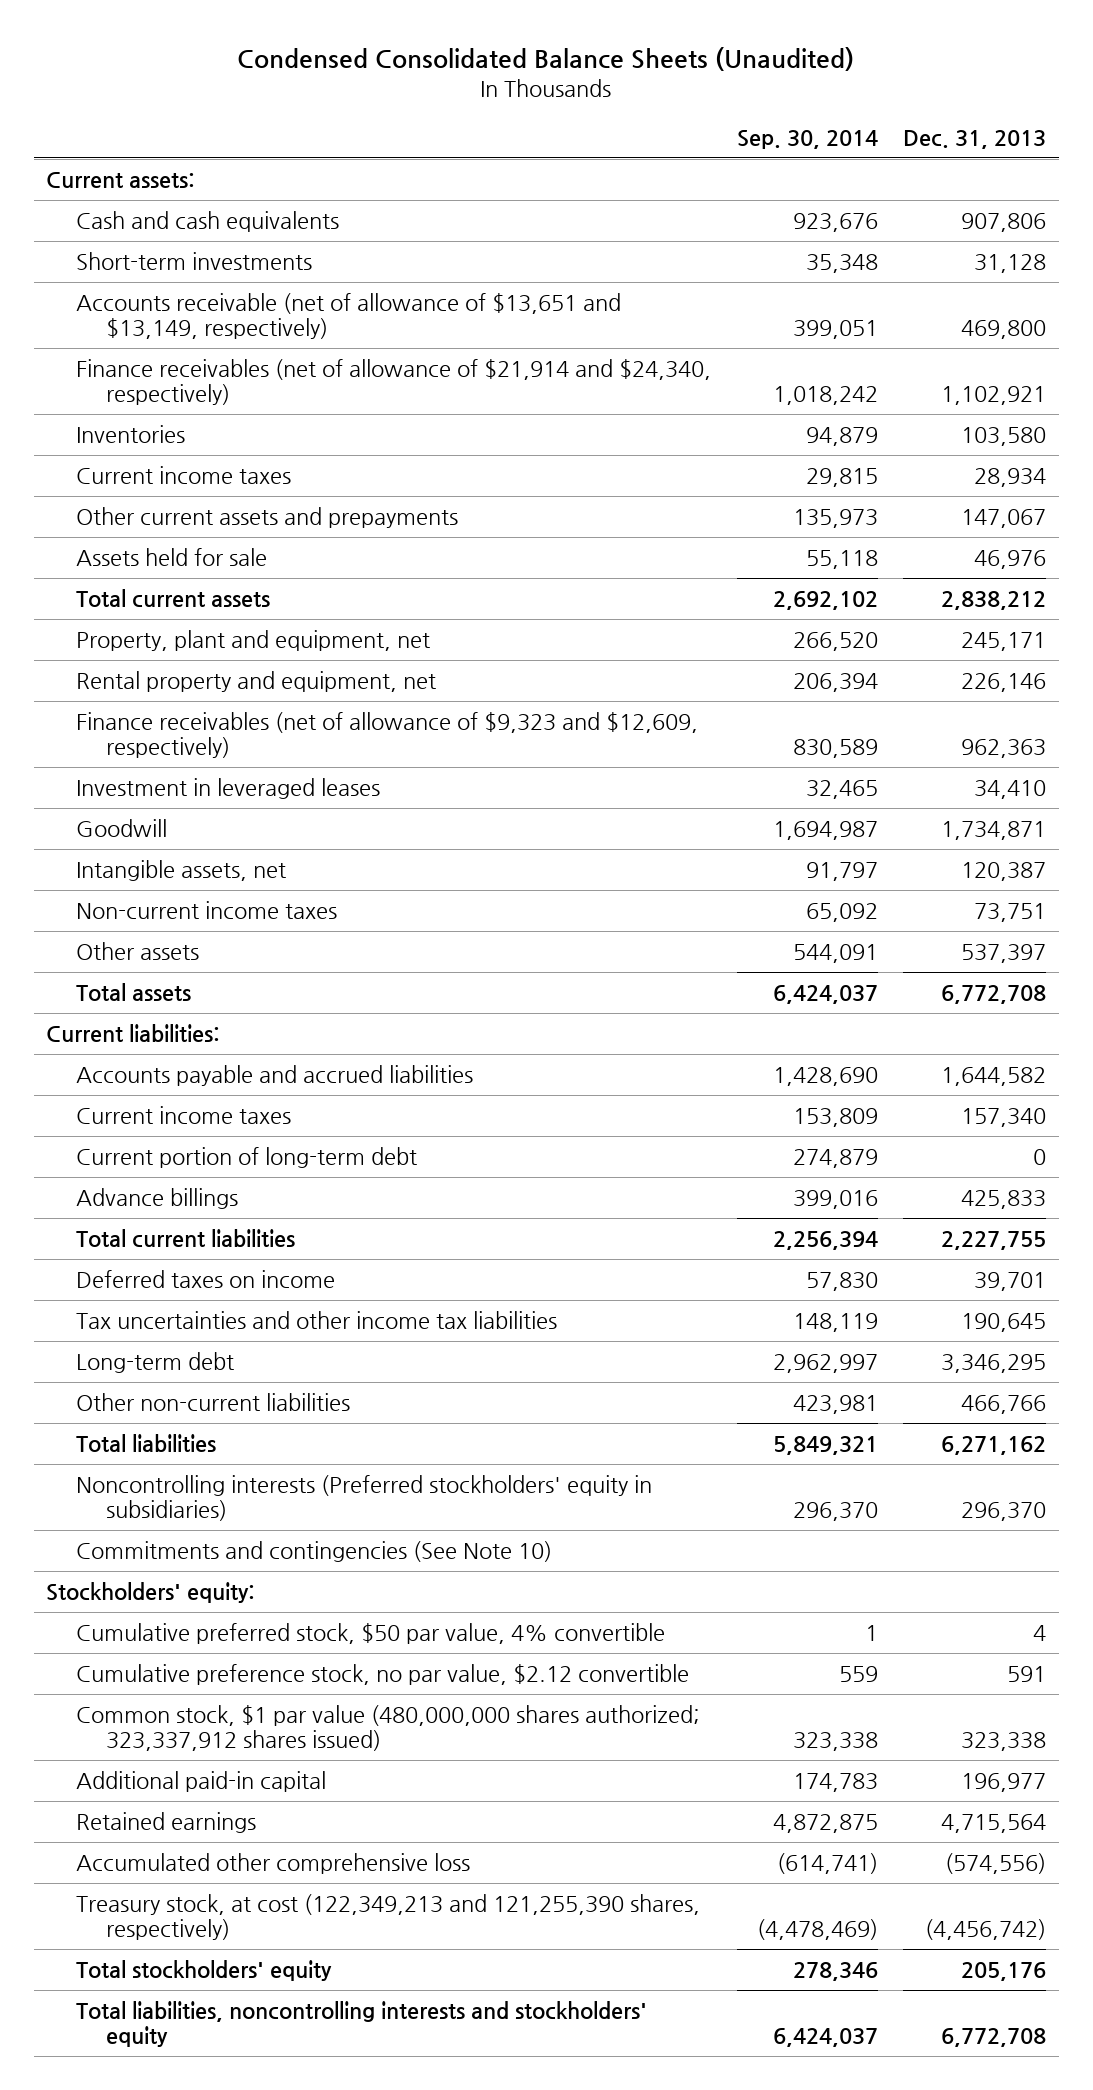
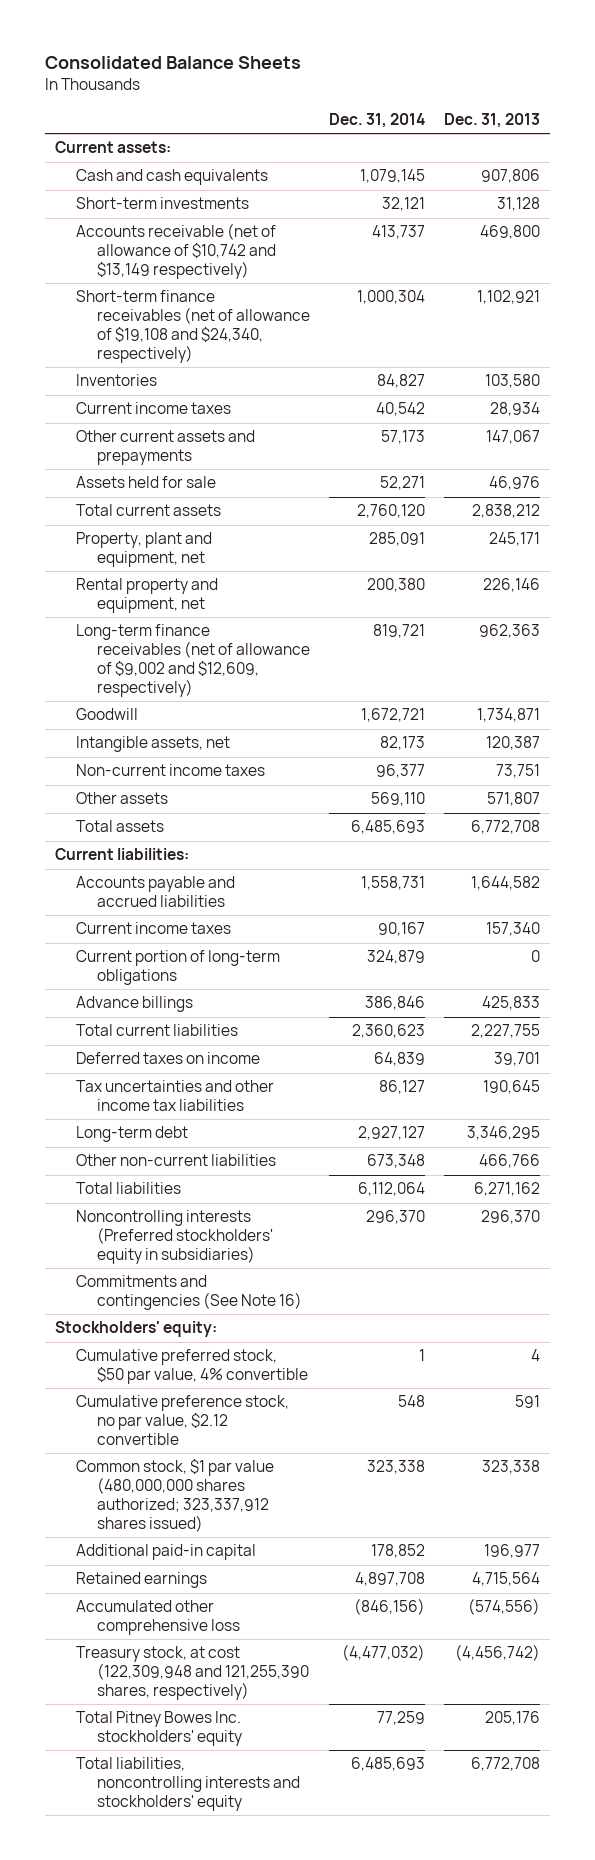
[237,46,855,71] Condensed Consolidated Balance Sheets (Unaudited) -> [45,56,302,70] Consolidated Balance Sheets
[736,129,878,149] Sep. 30, 2014 -> none
none -> [329,112,426,128] Dec. 31, 2014
[76,292,622,339] Accounts receivable (net of allowance of $13,651 and $13,149, respectively) -> [75,223,276,279] Accounts receivable (net of allowance of $10,742 and $13,149 respectively)
[76,358,712,405] Finance receivables (net of allowance of $21,914 and $24,340, respectively) -> [75,290,310,363] Short-term finance receivables (net of allowance of $19,108 and $24,340, respectively)
[76,777,381,799] Investment in leveraged leases -> none
[76,711,699,758] Finance receivables (net of allowance of $9,323 and $12,609, respectively) -> [75,624,310,697] Long-term finance receivables (net of allowance of $9,002 and $12,609, respectively)
[961,943,1047,963] 537,397 -> [487,792,541,807] 571,807
[76,1146,418,1168] Current portion of long-term debt -> [75,950,280,986] Current portion of long-term obligations
[76,1540,553,1562] Commitments and contingencies (See Note 10) -> [75,1275,302,1311] Commitments and contingencies (See Note 16)
[76,1893,701,1940] Treasury stock, at cost (122,349,213 and 121,255,390 shares, respectively) -> [75,1646,309,1700] Treasury stock, at cost (122,309,948 and 121,255,390 shares, respectively)
[76,1959,333,1981] Total stockholders' equity -> [75,1711,242,1747] Total Pitney Bowes Inc. stockholders' equity

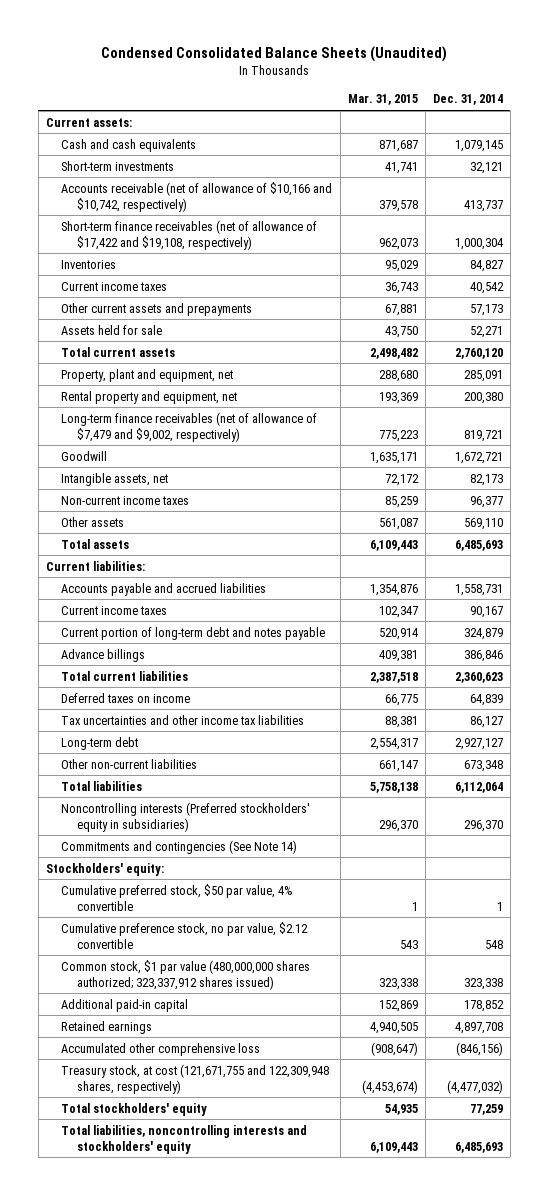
[45,56,302,70] Consolidated Balance Sheets -> [101,46,448,63] Condensed Consolidated Balance Sheets (Unaudited)
[444,112,541,128] Dec. 31, 2013 -> none
none -> [347,94,418,106] Mar. 31, 2015
[75,223,276,279] Accounts receivable (net of allowance of $10,742 and $13,149 respectively) -> [61,181,333,212] Accounts receivable (net of allowance of $10,166 and $10,742, respectively)
[75,290,310,363] Short-term finance receivables (net of allowance of $19,108 and $24,340, respectively) -> [61,219,318,250] Short-term finance receivables (net of allowance of $17,422 and $19,108, respectively)
[75,624,310,697] Long-term finance receivables (net of allowance of $9,002 and $12,609, respectively) -> [61,411,318,442] Long-term finance receivables (net of allowance of $7,479 and $9,002, respectively)
[75,950,280,986] Current portion of long-term obligations -> [61,626,326,640] Current portion of long-term debt and notes payable
[75,1275,302,1311] Commitments and contingencies (See Note 16) -> [61,839,298,854] Commitments and contingencies (See Note 14)
[75,1646,309,1700] Treasury stock, at cost (122,309,948 and 121,255,390 shares, respectively) -> [61,1063,330,1094] Treasury stock, at cost (121,671,755 and 122,309,948 shares, respectively)
[75,1711,242,1747] Total Pitney Bowes Inc. stockholders' equity -> [61,1102,208,1116] Total stockholders' equity

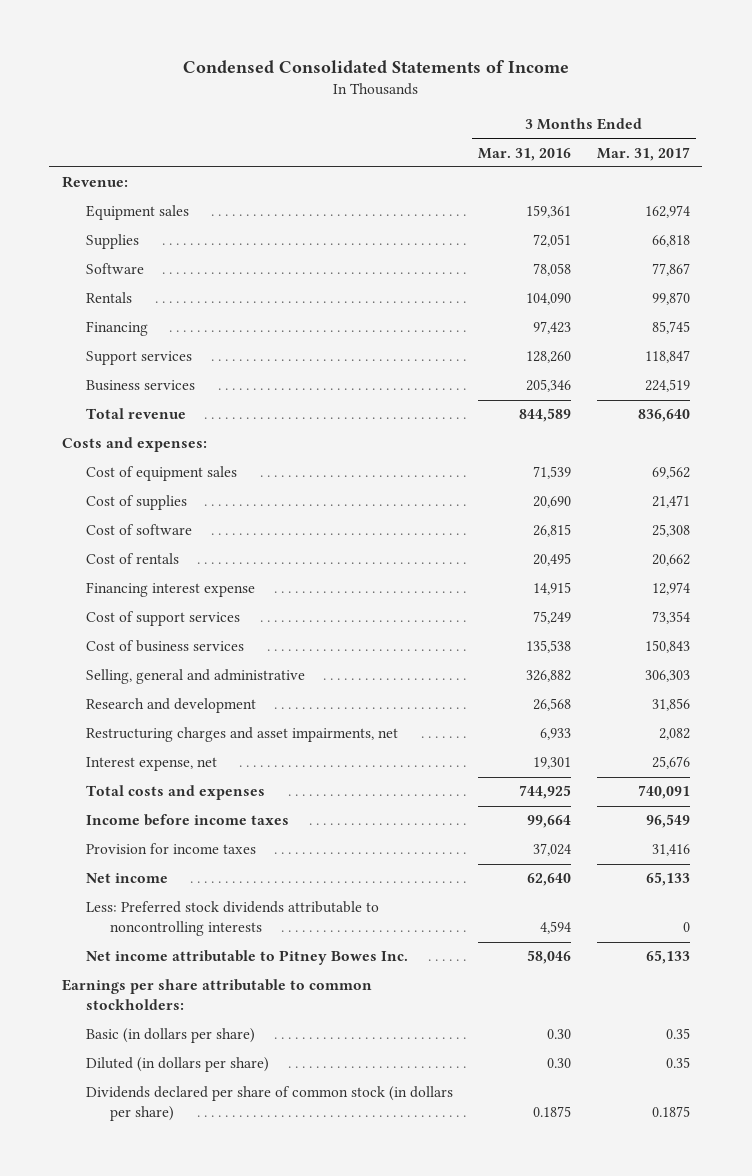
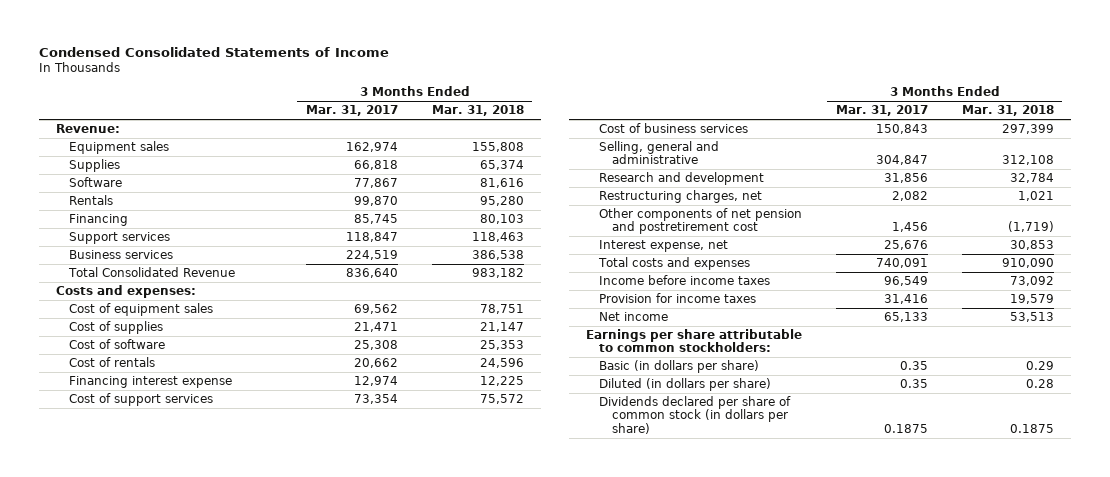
[478,147,572,161] Mar. 31, 2016 -> none
none -> [431,105,524,117] Mar. 31, 2018
[85,408,186,420] Total revenue -> [67,267,235,278] Total Consolidated Revenue
[644,670,690,683] 306,303 -> [875,155,928,166] 304,847
[85,727,398,743] Restructuring charges and asset impairments, net -> [598,190,762,204] Restructuring charges, net
none -> [598,208,802,235] Other components of net pension and postretirement cost
[85,901,379,937] Less: Preferred stock dividends attributable to noncontrolling interests -> none
[85,950,408,966] Net income attributable to Pitney Bowes Inc. -> none

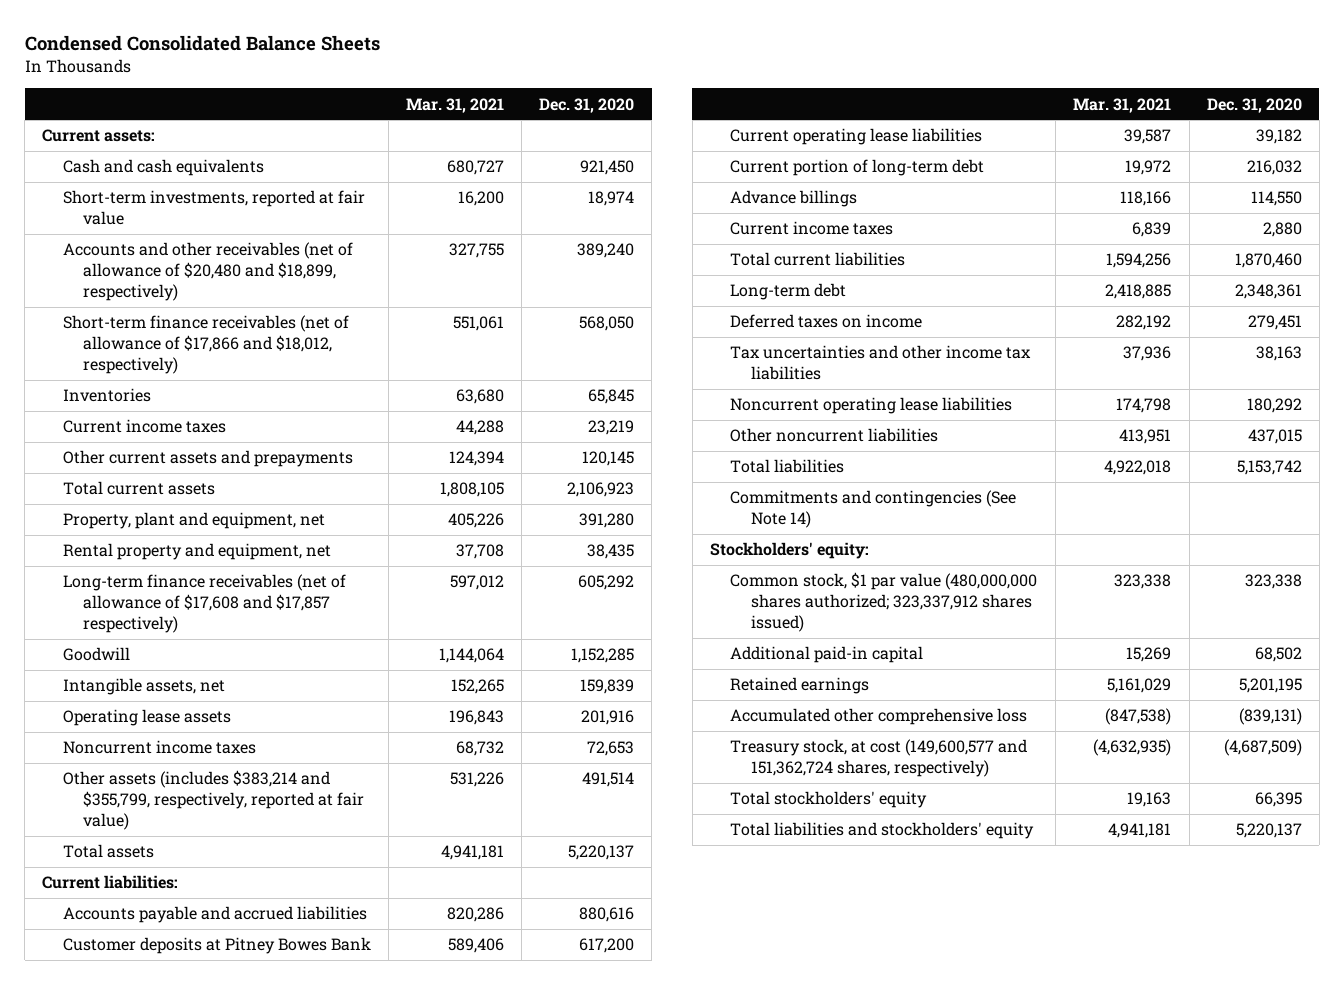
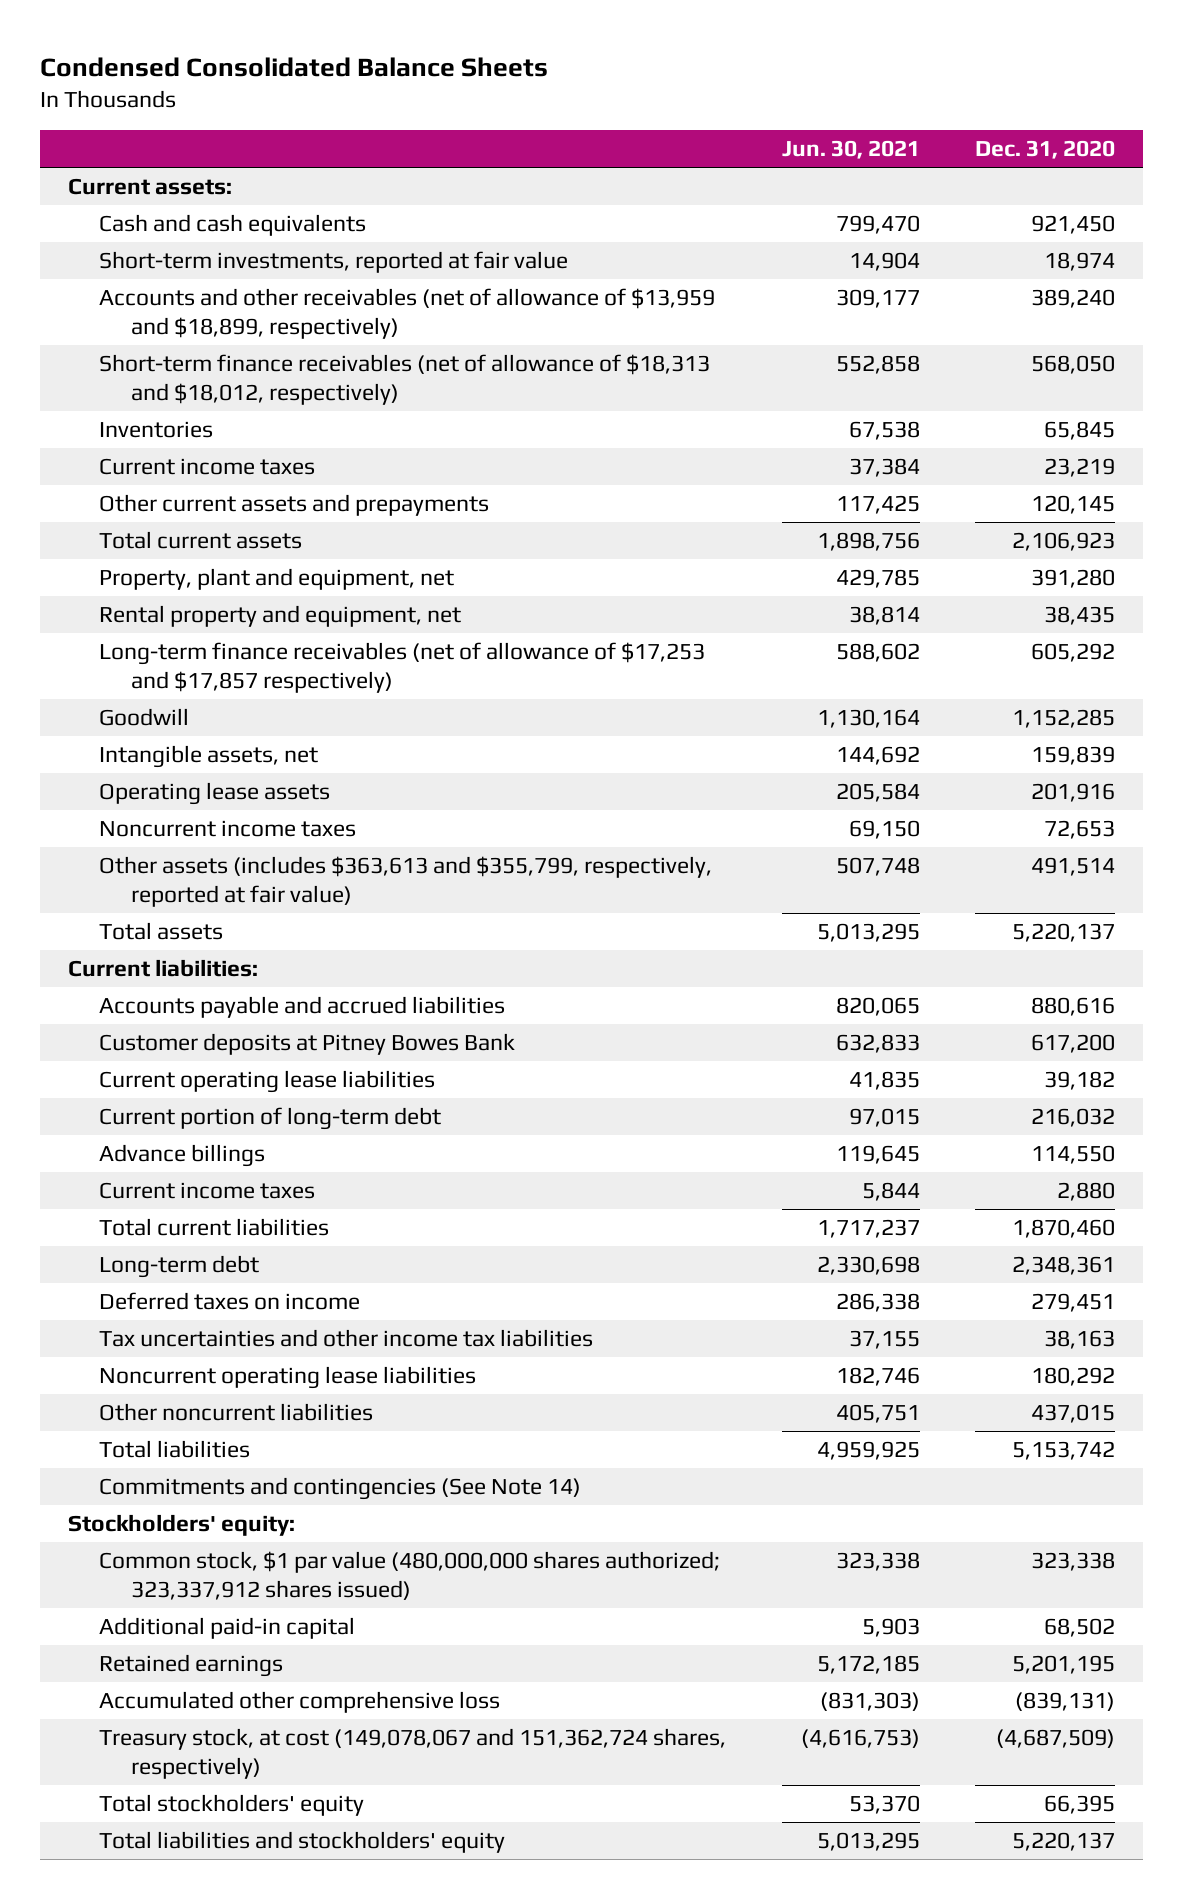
[405,97,504,113] Mar. 31, 2021 -> none
none -> [781,139,920,159] Jun. 30, 2021
[62,242,353,302] Accounts and other receivables (net of allowance of $20,480 and $18,899, respectively) -> [99,288,716,339] Accounts and other receivables (net of allowance of $13,959 and $18,899, respectively)
[62,315,349,375] Short-term finance receivables (net of allowance of $17,866 and $18,012, respectively) -> [99,354,711,405] Short-term finance receivables (net of allowance of $18,313 and $18,012, respectively)
[62,574,346,634] Long-term finance receivables (net of allowance of $17,608 and $17,857 respectively) -> [99,642,706,693] Long-term finance receivables (net of allowance of $17,253 and $17,857 respectively)
[62,770,364,831] Other assets (includes $383,214 and $355,799, respectively, reported at fair value) -> [99,856,713,907] Other assets (includes $363,613 and $355,799, respectively, reported at fair value)
[730,739,1028,778] Treasury stock, at cost (149,600,577 and 151,362,724 shares, respectively) -> [99,1728,727,1779] Treasury stock, at cost (149,078,067 and 151,362,724 shares, respectively)

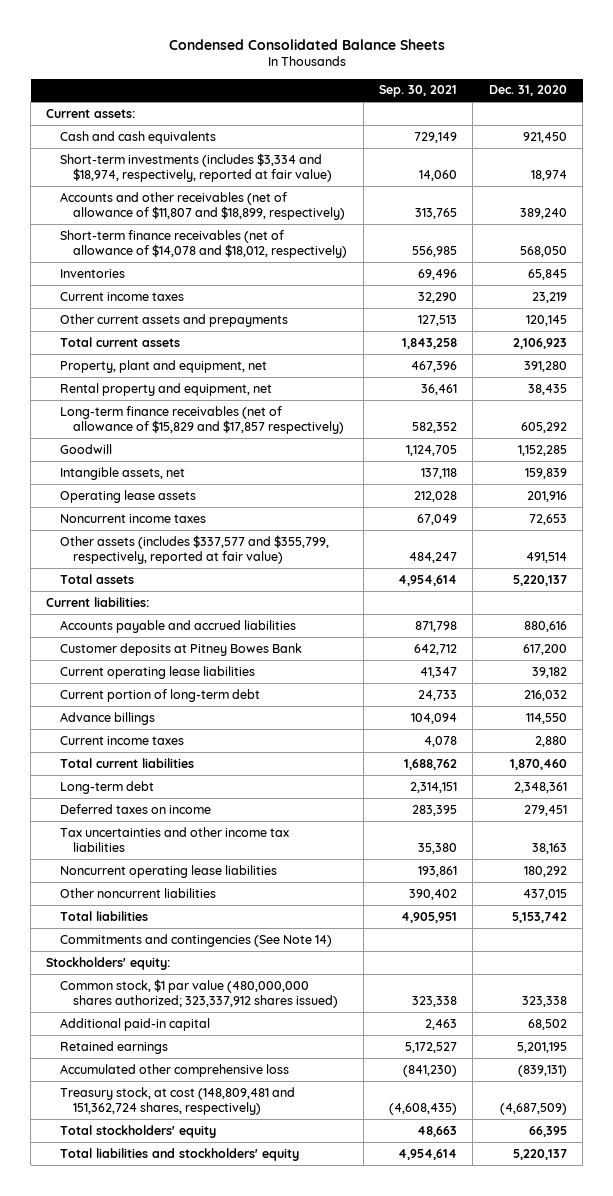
[781,139,920,159] Jun. 30, 2021 -> none
none -> [379,85,458,98] Sep. 30, 2021
[99,251,569,274] Short-term investments, reported at fair value -> [59,152,333,183] Short-term investments (includes $3,334 and $18,974, respectively, reported at fair value)
[99,288,716,339] Accounts and other receivables (net of allowance of $13,959 and $18,899, respectively) -> [59,191,346,221] Accounts and other receivables (net of allowance of $11,807 and $18,899, respectively)
[99,354,711,405] Short-term finance receivables (net of allowance of $18,313 and $18,012, respectively) -> [59,229,348,259] Short-term finance receivables (net of allowance of $14,078 and $18,012, respectively)
[99,642,706,693] Long-term finance receivables (net of allowance of $17,253 and $17,857 respectively) -> [59,405,345,435] Long-term finance receivables (net of allowance of $15,829 and $17,857 respectively)
[99,856,713,907] Other assets (includes $363,613 and $355,799, respectively, reported at fair value) -> [59,534,329,565] Other assets (includes $337,577 and $355,799, respectively, reported at fair value)
[99,1728,727,1779] Treasury stock, at cost (149,078,067 and 151,362,724 shares, respectively) -> [59,1086,295,1116] Treasury stock, at cost (148,809,481 and 151,362,724 shares, respectively)

